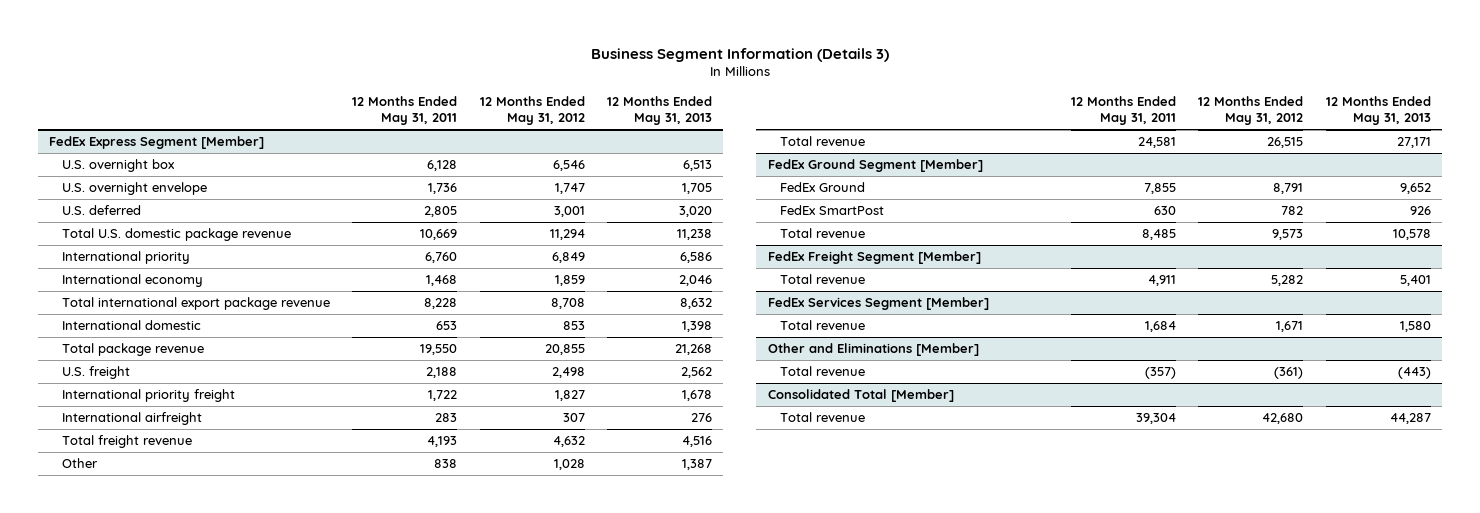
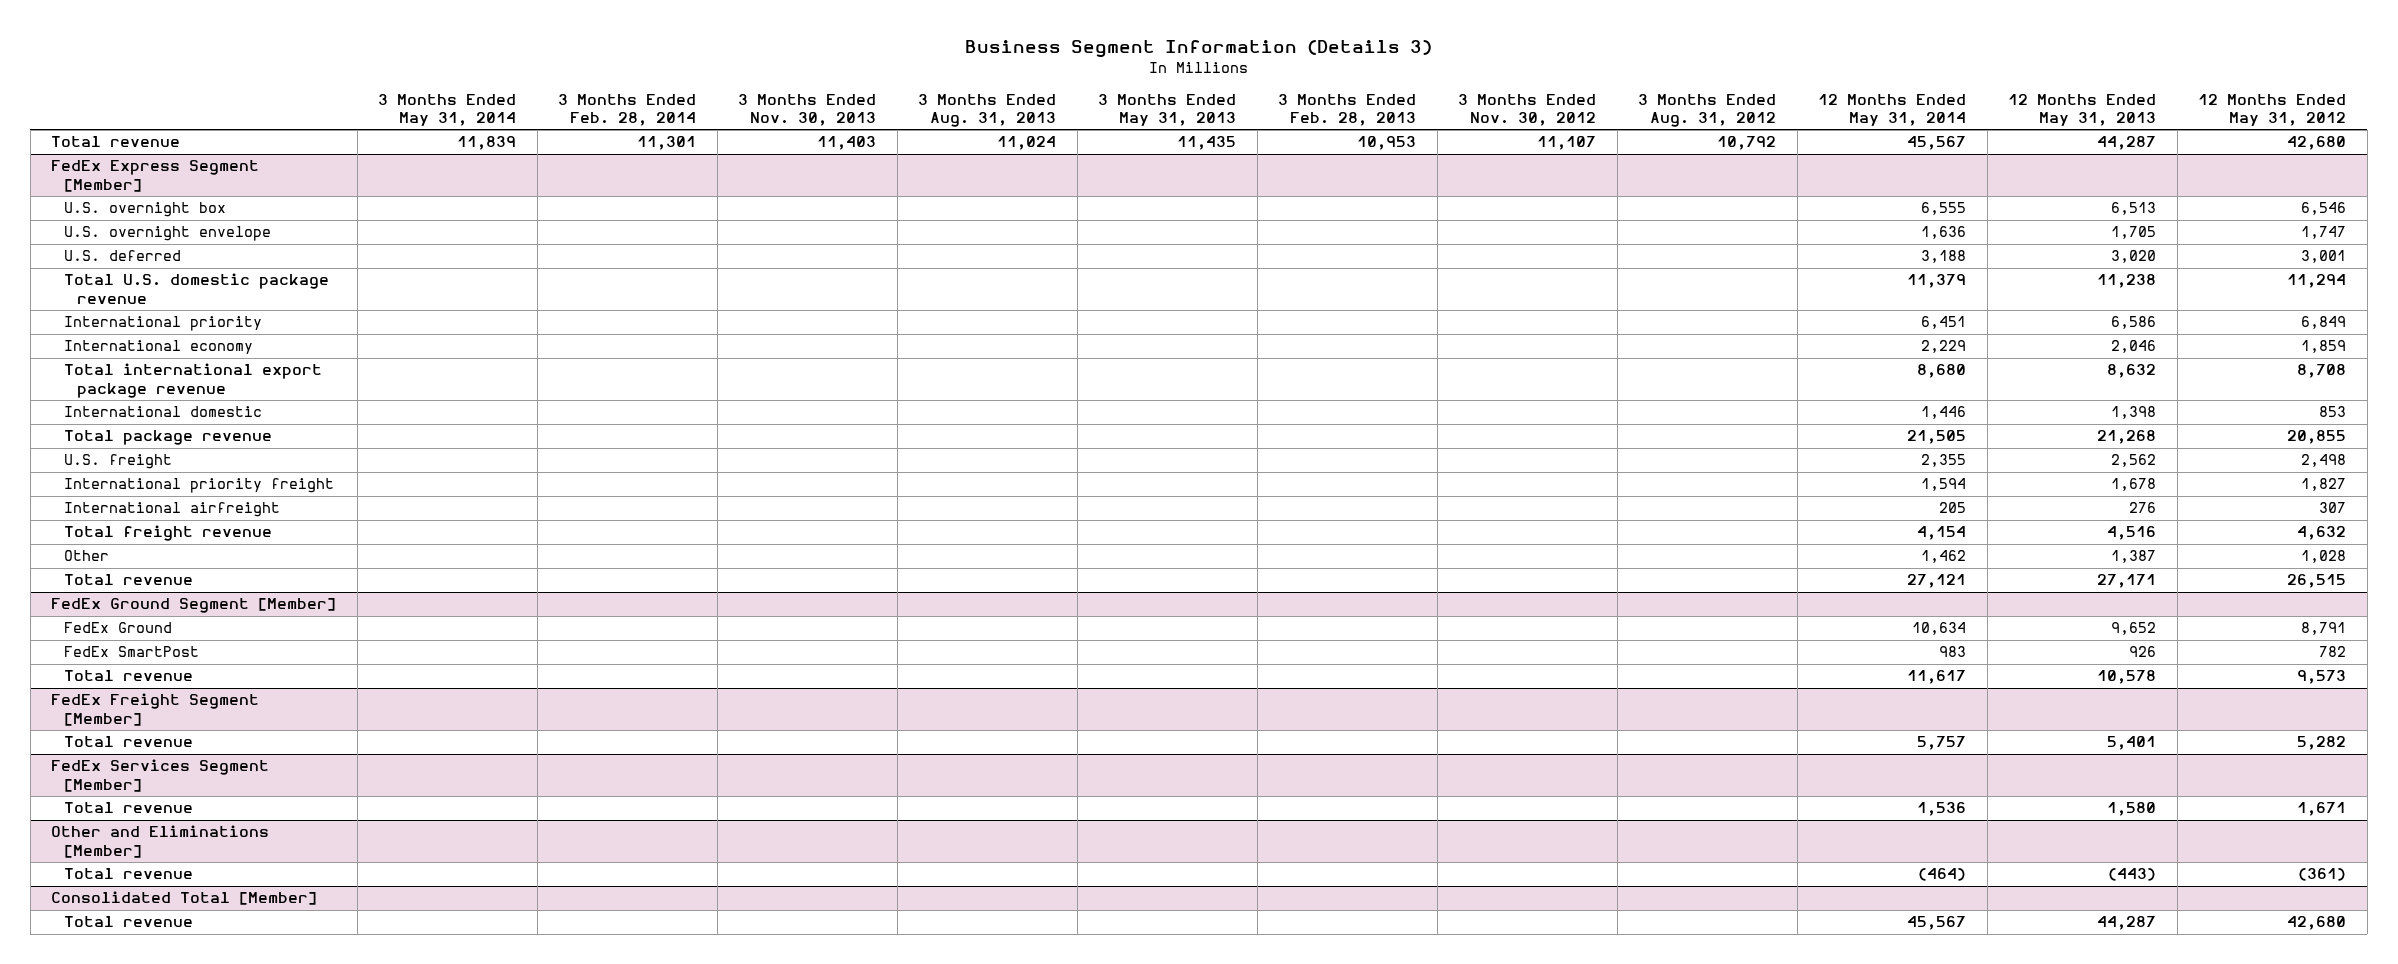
[352,95,458,126] 12 Months Ended May 31, 2011 -> none
none -> [378,94,517,127] 3 Months Ended May 31, 2014
none -> [558,94,697,127] 3 Months Ended Feb. 28, 2014
none -> [738,94,877,127] 3 Months Ended Nov. 30, 2013
none -> [918,94,1057,128] 3 Months Ended Aug. 31, 2013
none -> [1098,94,1237,127] 3 Months Ended May 31, 2013
none -> [1278,94,1417,127] 3 Months Ended Feb. 28, 2013
none -> [1458,94,1597,127] 3 Months Ended Nov. 30, 2012
none -> [1638,94,1777,128] 3 Months Ended Aug. 31, 2012
none -> [1818,94,1967,127] 12 Months Ended May 31, 2014
none -> [51,136,181,148] Total revenue

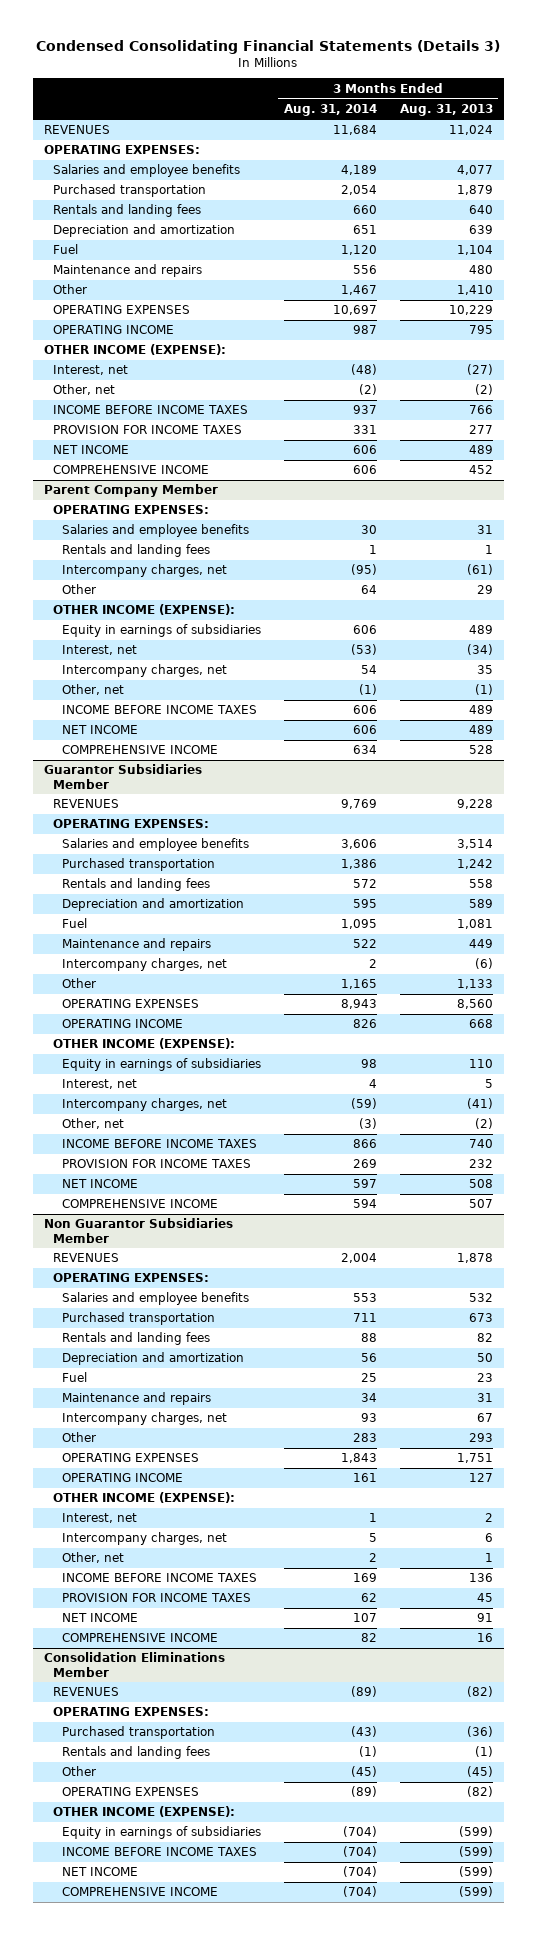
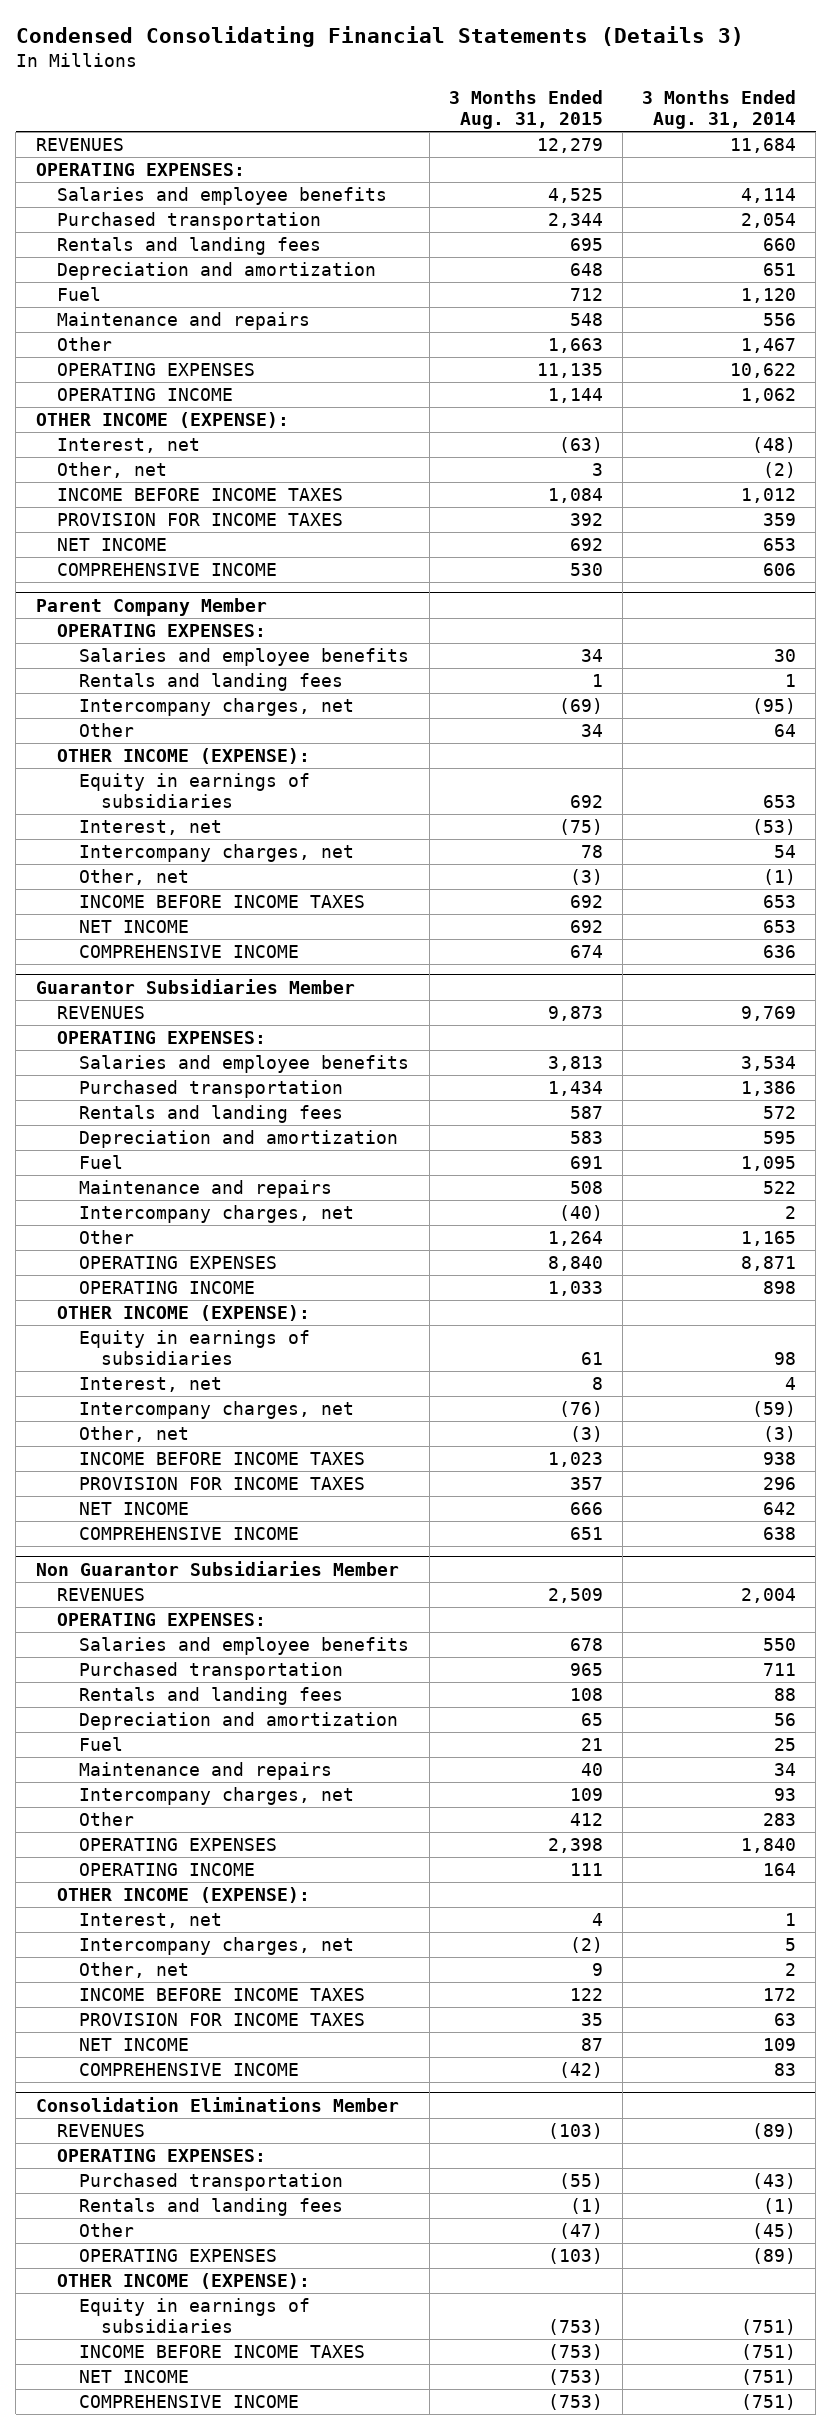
[399,104,493,117] Aug. 31, 2013 -> none
none -> [448,89,603,129] 3 Months Ended Aug. 31, 2015
[340,165,377,176] 4,189 -> [741,188,797,204] 4,114
[332,305,377,316] 10,697 -> [730,363,797,379] 10,622
[352,325,377,335] 987 -> [741,388,797,404] 1,062
[352,405,377,415] 937 -> [741,488,797,504] 1,012
[352,425,377,435] 331 -> [763,513,797,527] 359
[352,445,377,455] 606 -> [763,538,797,552] 653
[352,625,377,635] 606 -> [763,795,797,809] 653
[352,705,377,715] 606 -> [763,895,797,909] 653
[352,725,377,735] 606 -> [763,920,797,934] 653
[352,745,377,755] 634 -> [763,945,797,959] 636
[340,839,377,850] 3,606 -> [741,1056,797,1072] 3,534
[340,999,377,1010] 8,943 -> [741,1256,797,1272] 8,871
[352,1019,377,1029] 826 -> [763,1281,797,1295] 898
[352,1139,377,1149] 866 -> [763,1452,797,1466] 938
[352,1159,377,1169] 269 -> [763,1477,797,1491] 296
[352,1179,377,1189] 597 -> [763,1502,797,1516] 642
[352,1199,377,1209] 594 -> [763,1527,797,1541] 638
[352,1293,377,1303] 553 -> [763,1638,797,1652] 550
[340,1453,377,1464] 1,843 -> [741,1838,797,1854] 1,840
[352,1473,377,1483] 161 -> [763,1863,797,1877] 164
[352,1573,377,1583] 169 -> [763,1988,797,2002] 172
[360,1593,377,1603] 62 -> [774,2013,797,2027] 63
[352,1613,377,1623] 107 -> [763,2038,797,2052] 109
[360,1633,377,1643] 82 -> [774,2063,797,2077] 83
[342,1826,377,1838] (704) -> [741,2319,797,2336] (751)
[342,1846,377,1858] (704) -> [741,2344,797,2361] (751)
[342,1866,377,1878] (704) -> [741,2369,797,2386] (751)
[342,1886,377,1898] (704) -> [741,2394,797,2411] (751)

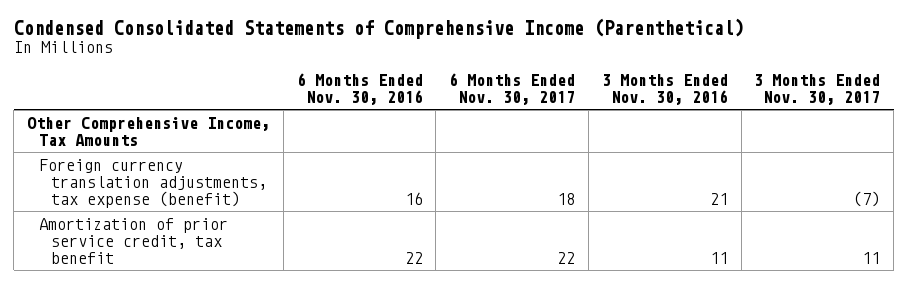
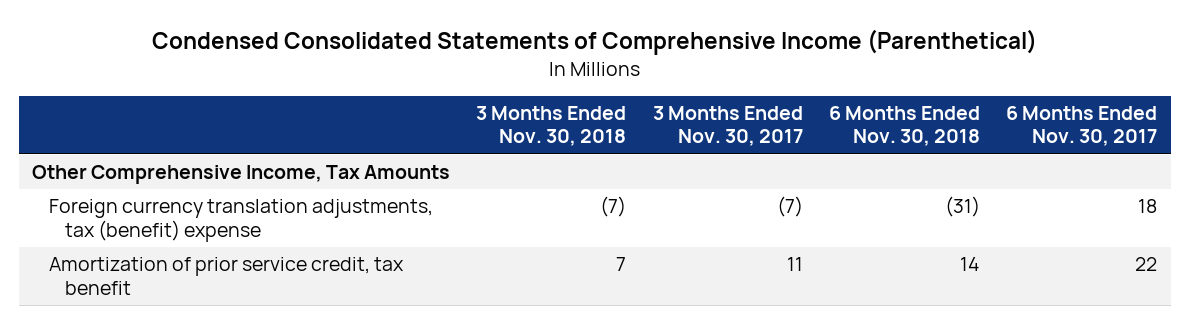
[296,72,423,105] 6 Months Ended Nov. 30, 2016 -> none
[601,73,728,105] 3 Months Ended Nov. 30, 2016 -> none
none -> [476,105,627,147] 3 Months Ended Nov. 30, 2018
none -> [829,105,981,147] 6 Months Ended Nov. 30, 2018
[38,158,267,208] Foreign currency translation adjustments, tax expense (benefit) -> [48,199,433,242] Foreign currency translation adjustments, tax (benefit) expense

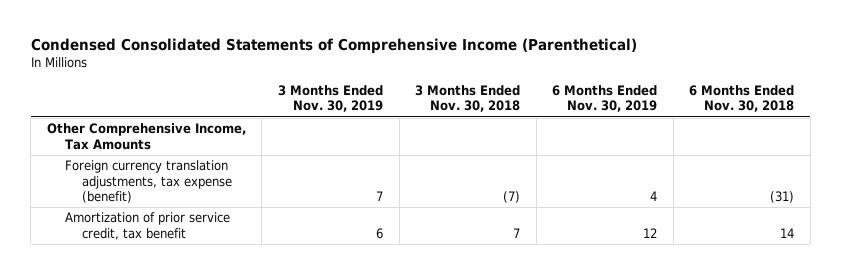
[652,105,803,147] 3 Months Ended Nov. 30, 2017 -> none
[1006,105,1158,147] 6 Months Ended Nov. 30, 2017 -> none
none -> [278,84,384,113] 3 Months Ended Nov. 30, 2019
none -> [552,84,658,113] 6 Months Ended Nov. 30, 2019
[48,199,433,242] Foreign currency translation adjustments, tax (benefit) expense -> [64,160,233,204] Foreign currency translation adjustments, tax expense (benefit)

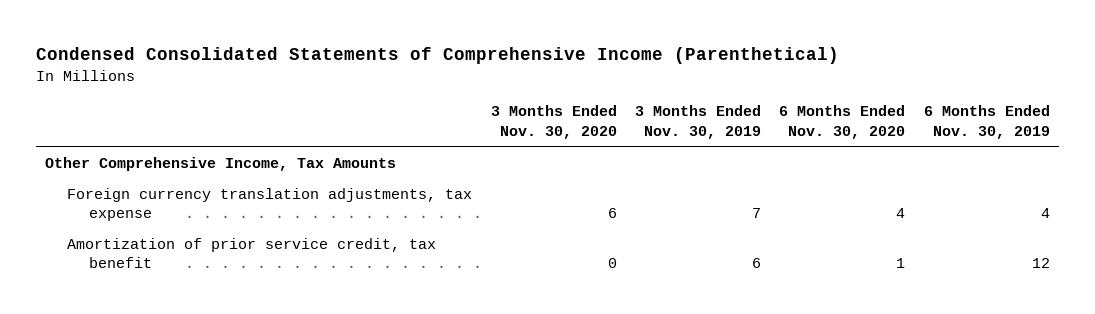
[415,84,521,113] 3 Months Ended Nov. 30, 2018 -> none
[689,84,795,113] 6 Months Ended Nov. 30, 2018 -> none
none -> [490,105,617,139] 3 Months Ended Nov. 30, 2020
none -> [779,105,906,139] 6 Months Ended Nov. 30, 2020
[64,160,233,204] Foreign currency translation adjustments, tax expense (benefit) -> [67,187,473,221] Foreign currency translation adjustments, tax expense

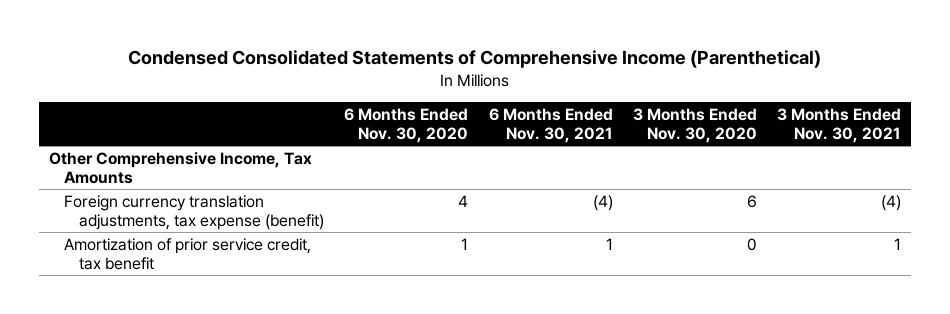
[635,105,762,139] 3 Months Ended Nov. 30, 2019 -> none
[923,105,1050,139] 6 Months Ended Nov. 30, 2019 -> none
none -> [488,108,613,144] 6 Months Ended Nov. 30, 2021
none -> [776,108,901,144] 3 Months Ended Nov. 30, 2021
[67,187,473,221] Foreign currency translation adjustments, tax expense -> [64,194,325,230] Foreign currency translation adjustments, tax expense (benefit)

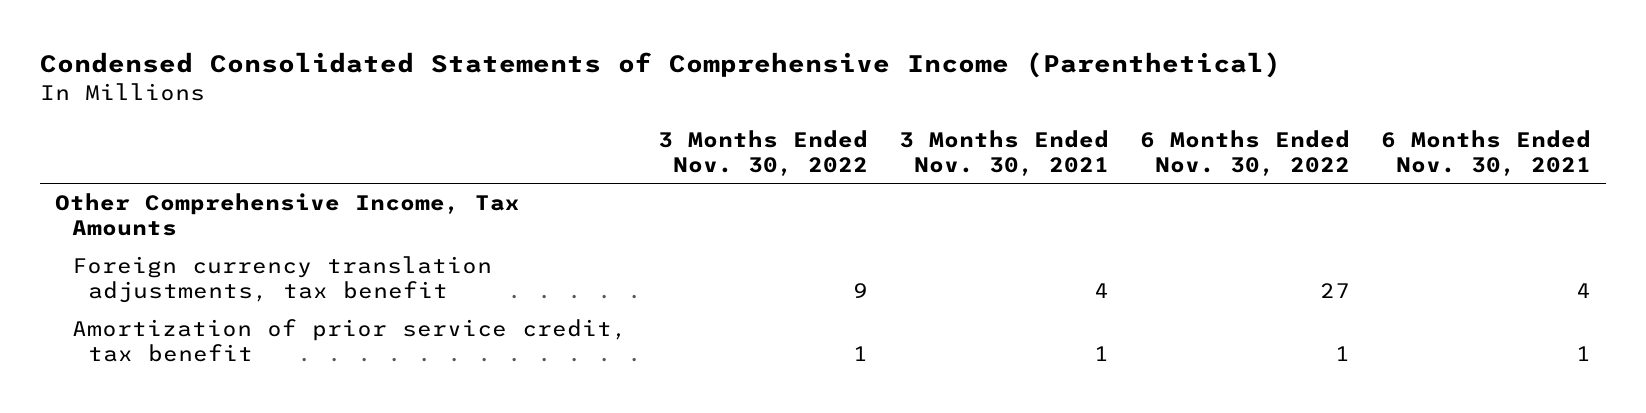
[344,108,469,144] 6 Months Ended Nov. 30, 2020 -> none
[632,108,757,144] 3 Months Ended Nov. 30, 2020 -> none
none -> [657,129,868,177] 3 Months Ended Nov. 30, 2022
none -> [1139,129,1350,177] 6 Months Ended Nov. 30, 2022
[64,194,325,230] Foreign currency translation adjustments, tax expense (benefit) -> [71,255,492,304] Foreign currency translation adjustments, tax benefit
[592,194,613,211] (4) -> [1575,283,1591,299] 4
[880,194,901,211] (4) -> [1093,283,1109,299] 4

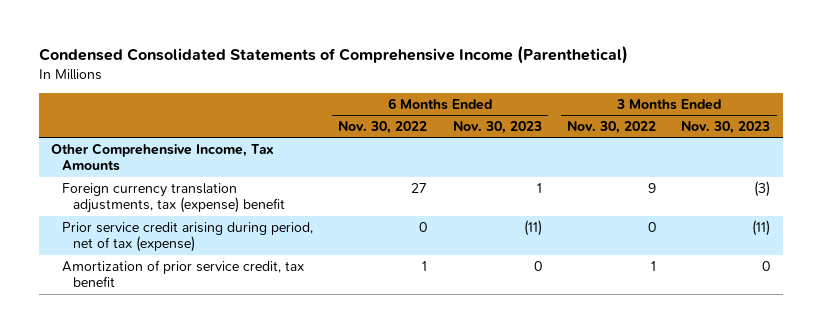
[898,129,1109,177] 3 Months Ended Nov. 30, 2021 -> none
[1380,129,1591,177] 6 Months Ended Nov. 30, 2021 -> none
none -> [452,121,542,135] Nov. 30, 2023
none -> [681,121,771,135] Nov. 30, 2023
[71,255,492,304] Foreign currency translation adjustments, tax benefit -> [62,182,285,214] Foreign currency translation adjustments, tax (expense) benefit
none -> [62,221,314,253] Prior service credit arising during period, net of tax (expense)

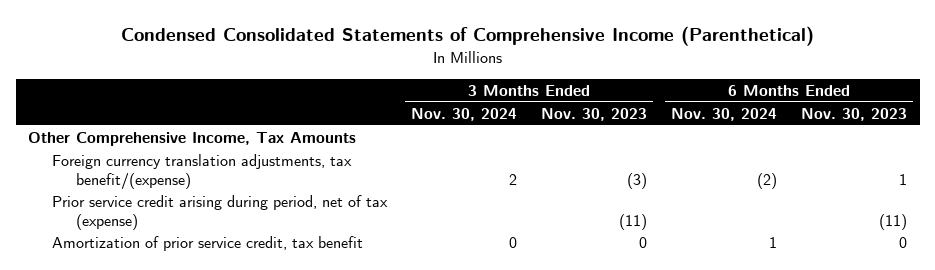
[338,121,428,135] Nov. 30, 2022 -> none
[566,121,656,135] Nov. 30, 2022 -> none
none -> [411,107,518,121] Nov. 30, 2024
none -> [671,107,778,121] Nov. 30, 2024
[62,182,285,214] Foreign currency translation adjustments, tax (expense) benefit -> [51,154,352,190] Foreign currency translation adjustments, tax benefit/(expense)

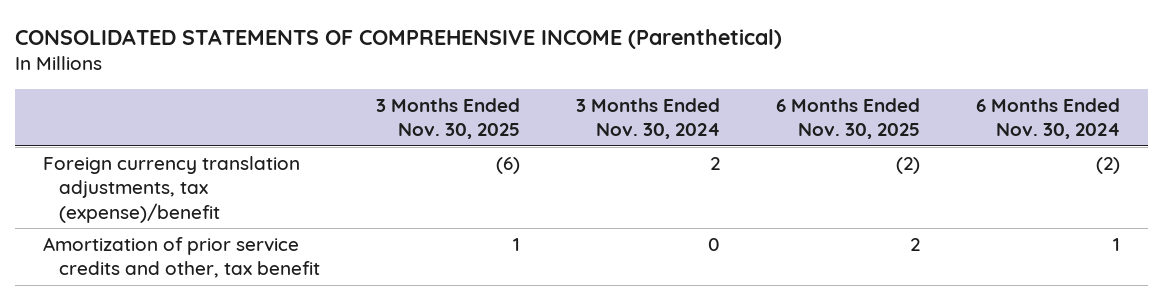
[120,25,814,46] Condensed Consolidated Statements of Comprehensive Income (Parenthetical) -> [15,28,783,49] CONSOLIDATED STATEMENTS OF COMPREHENSIVE INCOME (Parenthetical)
[541,107,648,121] Nov. 30, 2023 -> none
[801,107,908,121] Nov. 30, 2023 -> none
none -> [375,97,520,140] 3 Months Ended Nov. 30, 2025
none -> [775,97,920,140] 6 Months Ended Nov. 30, 2025
[27,132,356,147] Other Comprehensive Income, Tax Amounts -> none
[51,195,388,230] Prior service credit arising during period, net of tax (expense) -> none
[51,154,352,190] Foreign currency translation adjustments, tax benefit/(expense) -> [43,155,301,223] Foreign currency translation adjustments, tax (expense)/benefit
[51,236,363,252] Amortization of prior service credit, tax benefit -> [43,236,320,279] Amortization of prior service credits and other, tax benefit

